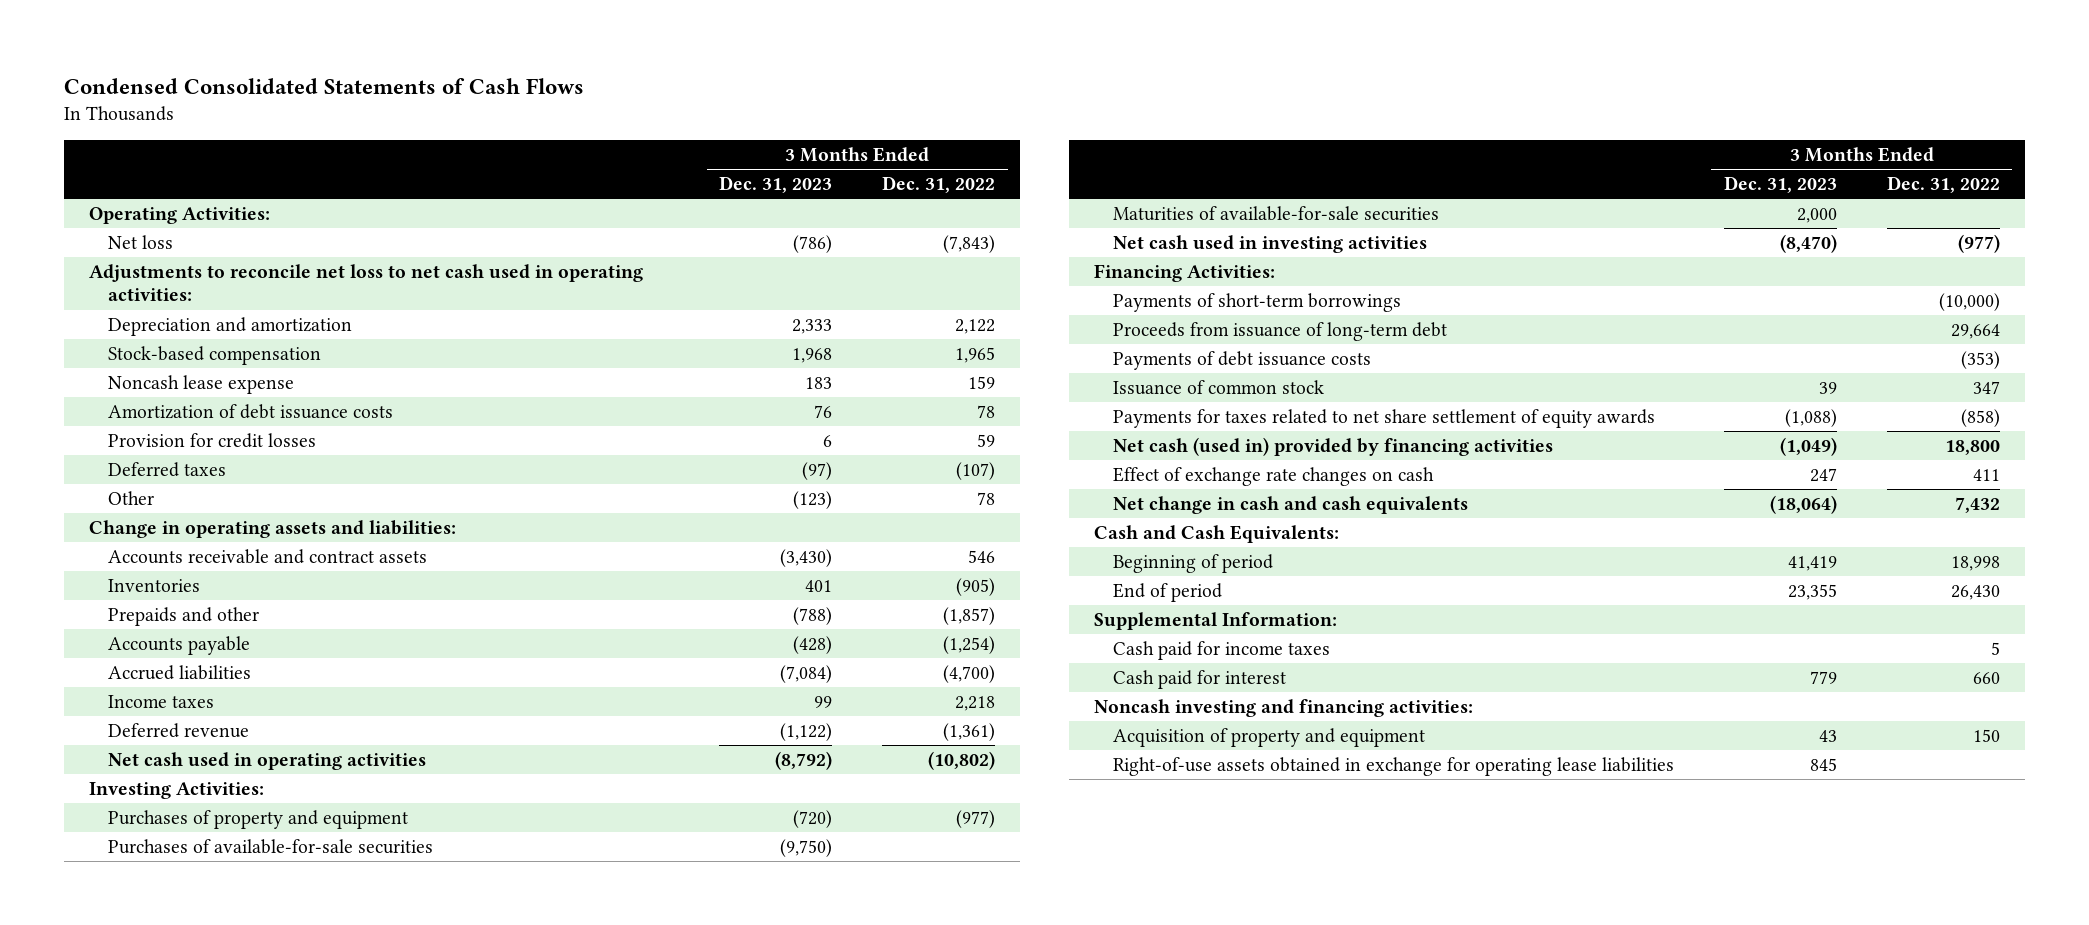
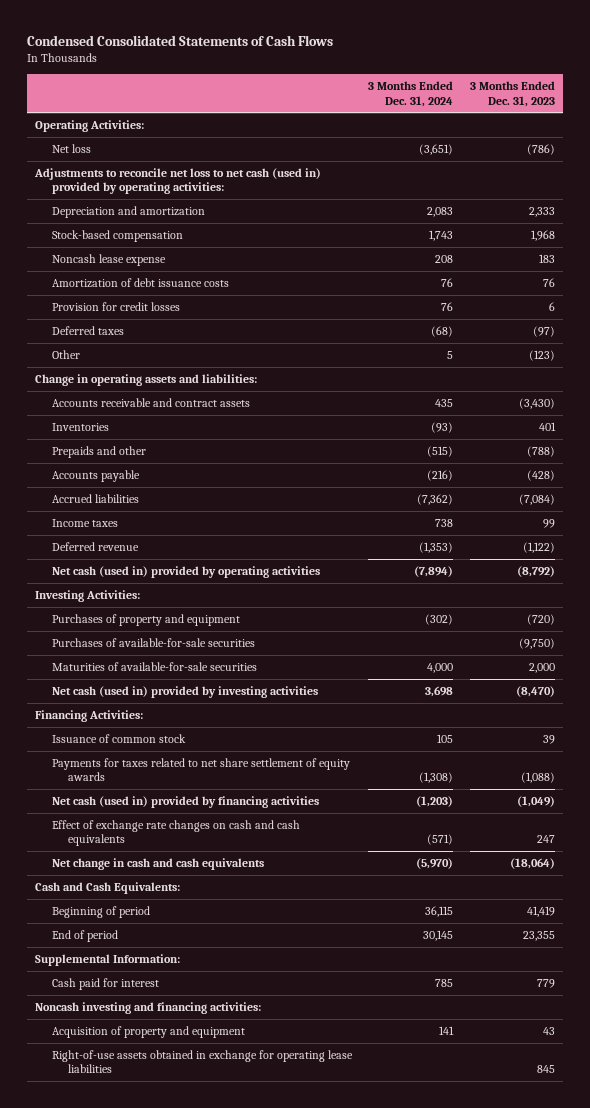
[882,176,996,194] Dec. 31, 2022 -> none
none -> [368,81,454,107] 3 Months Ended Dec. 31, 2024
[88,263,643,302] Adjustments to reconcile net loss to net cash used in operating activities: -> [34,167,322,195] Adjustments to reconcile net loss to net cash (used in) provided by operating activities:
[108,751,427,770] Net cash used in operating activities -> [51,565,320,578] Net cash (used in) provided by operating activities
[1112,234,1427,253] Net cash used in investing activities -> [51,685,318,698] Net cash (used in) provided by investing activities
[1112,292,1401,312] Payments of short-term borrowings -> none
[1112,321,1447,341] Proceeds from issuance of long-term debt -> none
[1112,350,1371,370] Payments of debt issuance costs -> none
[1112,466,1434,486] Effect of exchange rate changes on cash -> [51,819,300,847] Effect of exchange rate changes on cash and cash equivalents
[1112,640,1330,660] Cash paid for income taxes -> none

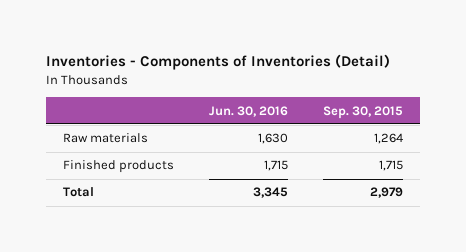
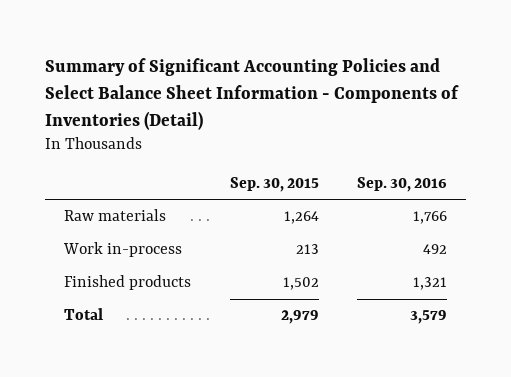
[45,54,390,71] Inventories - Components of Inventories (Detail) -> [44,57,459,130] Summary of Significant Accounting Policies and Select Balance Sheet Information - Components of Inventories (Detail)
[209,105,289,117] Jun. 30, 2016 -> none
none -> [356,176,447,192] Sep. 30, 2016
none -> [63,242,183,258] Work in-process
[379,160,404,172] 1,715 -> [282,277,319,291] 1,502

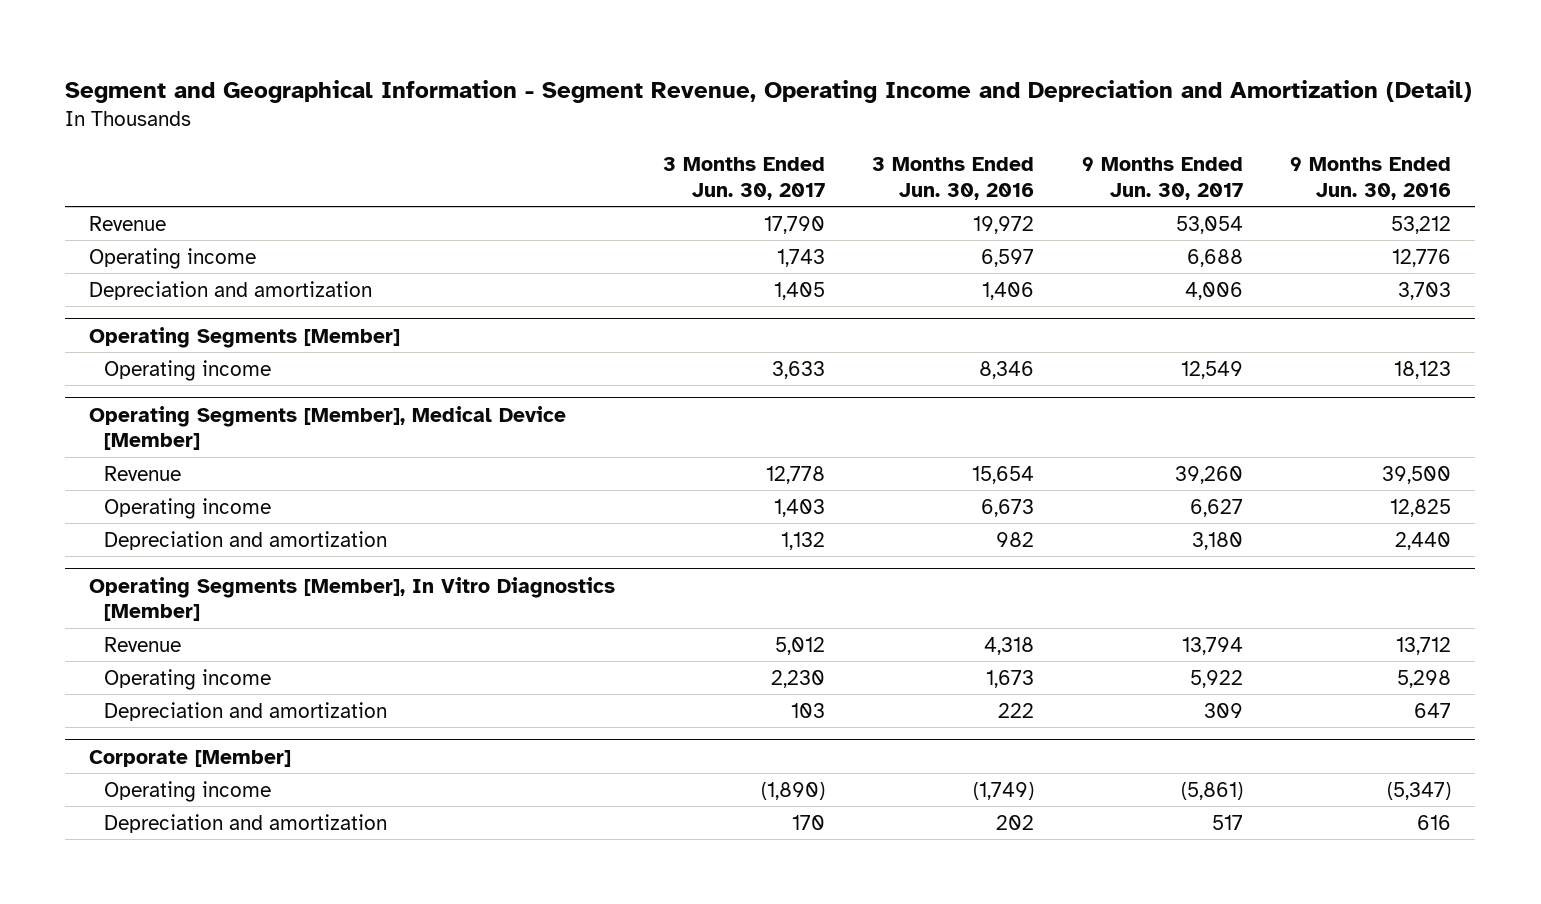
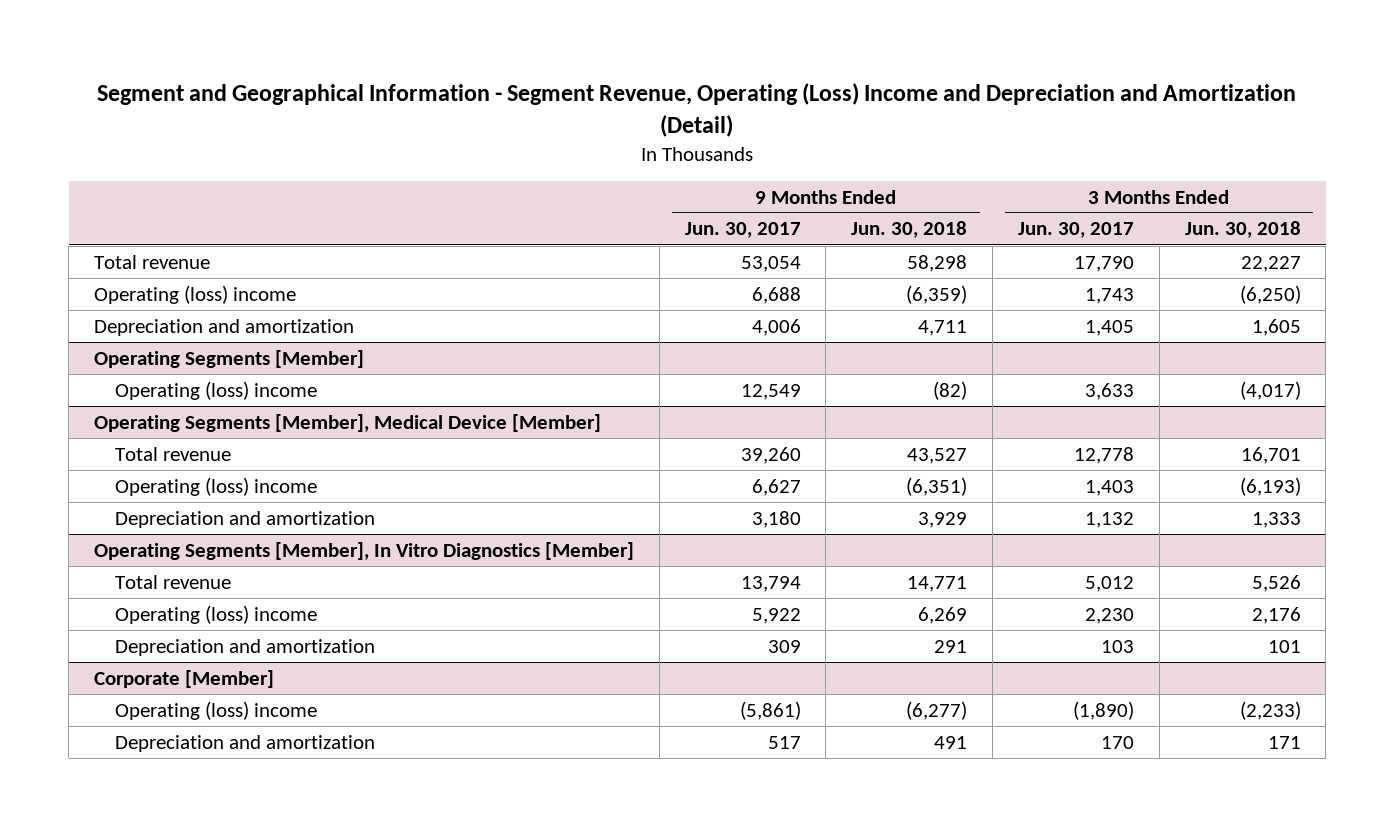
[65,80,1473,104] Segment and Geographical Information - Segment Revenue, Operating Income and Depreciation and Amortization (Detail) -> [97,82,1297,137] Segment and Geographical Information - Segment Revenue, Operating (Loss) Income and Depreciation and Amortization (Detail)
[872,157,1035,200] 3 Months Ended Jun. 30, 2016 -> none
[1290,157,1452,200] 9 Months Ended Jun. 30, 2016 -> none
none -> [851,221,968,239] Jun. 30, 2018
none -> [1184,221,1301,239] Jun. 30, 2018
[89,215,167,231] Revenue -> [93,254,210,269] Total revenue
[89,247,257,269] Operating income -> [93,284,296,304] Operating (loss) income
[104,359,272,381] Operating income -> [114,380,317,400] Operating (loss) income
[104,465,182,481] Revenue -> [114,446,231,461] Total revenue
[104,497,272,519] Operating income -> [114,476,317,496] Operating (loss) income
[104,636,182,652] Revenue -> [114,574,231,589] Total revenue
[104,668,272,690] Operating income -> [114,604,317,624] Operating (loss) income
[104,780,272,802] Operating income -> [114,700,317,720] Operating (loss) income

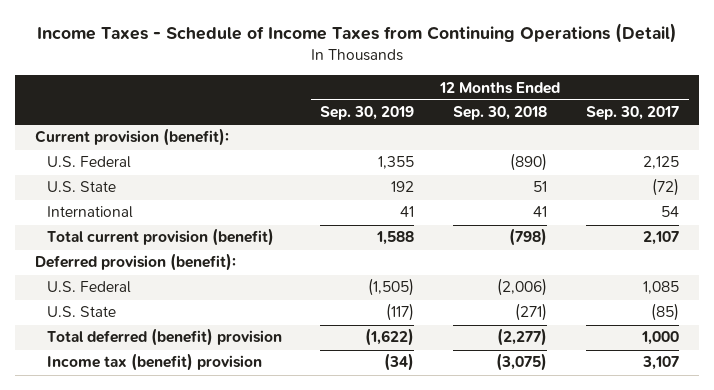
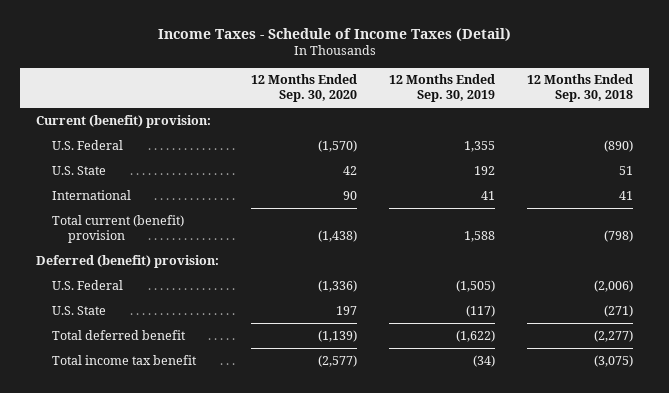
[37,23,678,44] Income Taxes - Schedule of Income Taxes from Continuing Operations (Detail) -> [157,27,511,41] Income Taxes - Schedule of Income Taxes (Detail)
[586,106,680,121] Sep. 30, 2017 -> none
none -> [250,74,357,103] 12 Months Ended Sep. 30, 2020
[34,128,229,147] Current provision (benefit): -> [35,114,211,128] Current (benefit) provision:
[46,228,274,247] Total current provision (benefit) -> [51,214,184,243] Total current (benefit) provision
[34,253,236,272] Deferred provision (benefit): -> [35,254,219,268] Deferred (benefit) provision:
[46,328,282,347] Total deferred (benefit) provision -> [51,329,186,340] Total deferred benefit
[46,353,262,372] Income tax (benefit) provision -> [51,354,197,365] Total income tax benefit

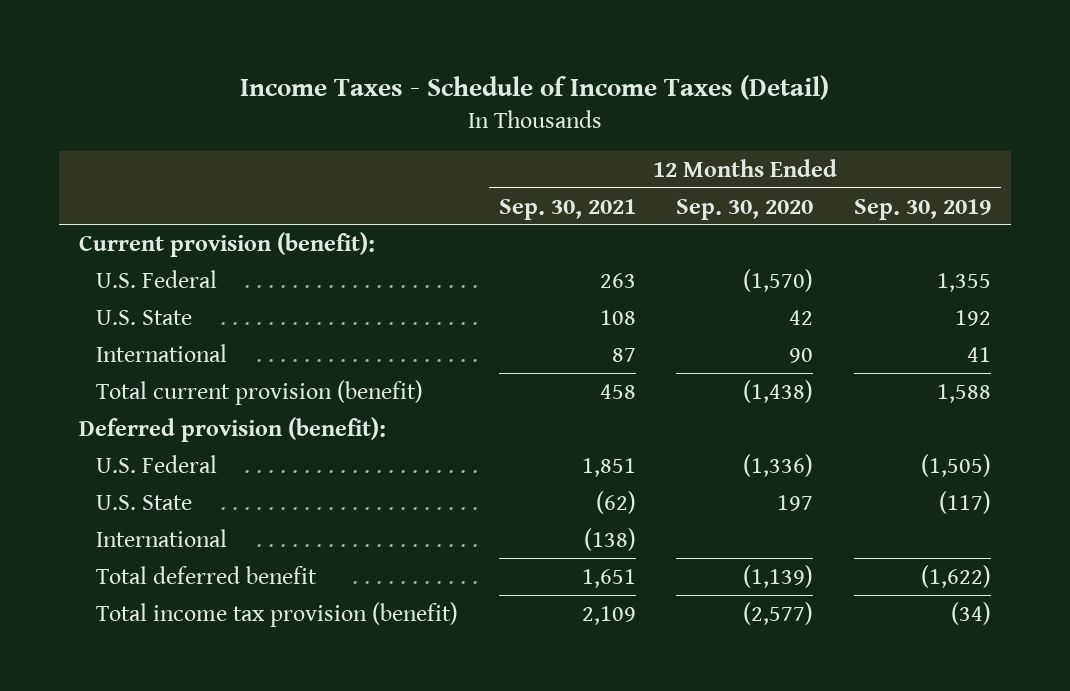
[527,74,634,103] 12 Months Ended Sep. 30, 2018 -> none
none -> [498,198,636,220] Sep. 30, 2021
[35,114,211,128] Current (benefit) provision: -> [79,231,376,257] Current provision (benefit):
[51,214,184,243] Total current (benefit) provision -> [96,379,424,405] Total current provision (benefit)
[35,254,219,268] Deferred (benefit) provision: -> [79,416,387,442] Deferred provision (benefit):
none -> [96,528,228,547] International
[51,354,197,365] Total income tax benefit -> [96,601,459,627] Total income tax provision (benefit)

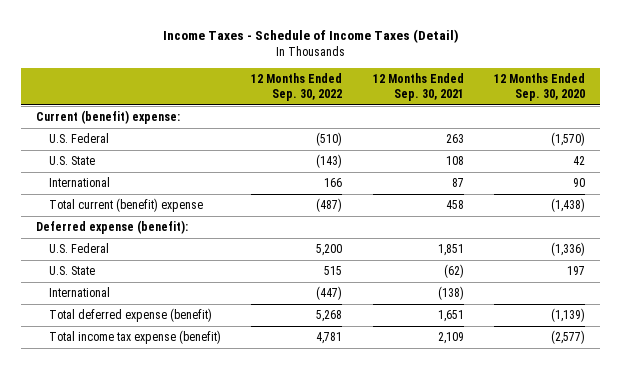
[853,198,991,220] Sep. 30, 2019 -> none
none -> [251,72,343,101] 12 Months Ended Sep. 30, 2022
[79,231,376,257] Current provision (benefit): -> [36,110,181,125] Current (benefit) expense:
[96,379,424,405] Total current provision (benefit) -> [49,198,204,213] Total current (benefit) expense
[79,416,387,442] Deferred provision (benefit): -> [36,220,189,235] Deferred expense (benefit):
[96,565,318,584] Total deferred benefit -> [49,308,213,323] Total deferred expense (benefit)
[96,601,459,627] Total income tax provision (benefit) -> [49,330,222,345] Total income tax expense (benefit)

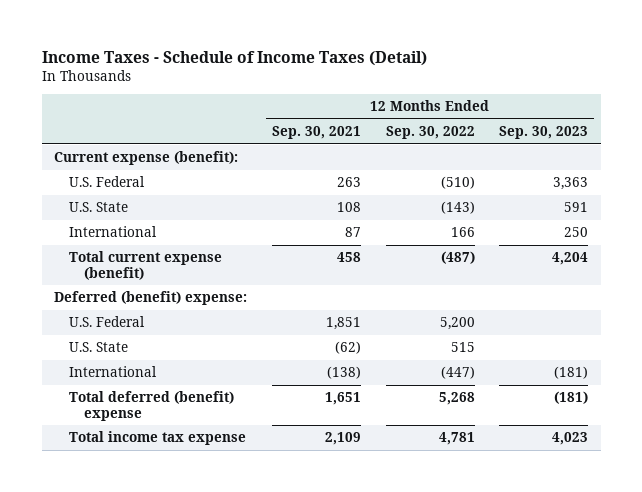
[493,72,585,101] 12 Months Ended Sep. 30, 2020 -> none
none -> [499,126,589,140] Sep. 30, 2023
[36,110,181,125] Current (benefit) expense: -> [53,151,238,166] Current expense (benefit):
[49,198,204,213] Total current (benefit) expense -> [69,251,223,280] Total current expense (benefit)
[36,220,189,235] Deferred expense (benefit): -> [53,291,247,306] Deferred (benefit) expense:
[49,308,213,323] Total deferred expense (benefit) -> [69,391,235,421] Total deferred (benefit) expense
[49,330,222,345] Total income tax expense (benefit) -> [69,431,247,446] Total income tax expense

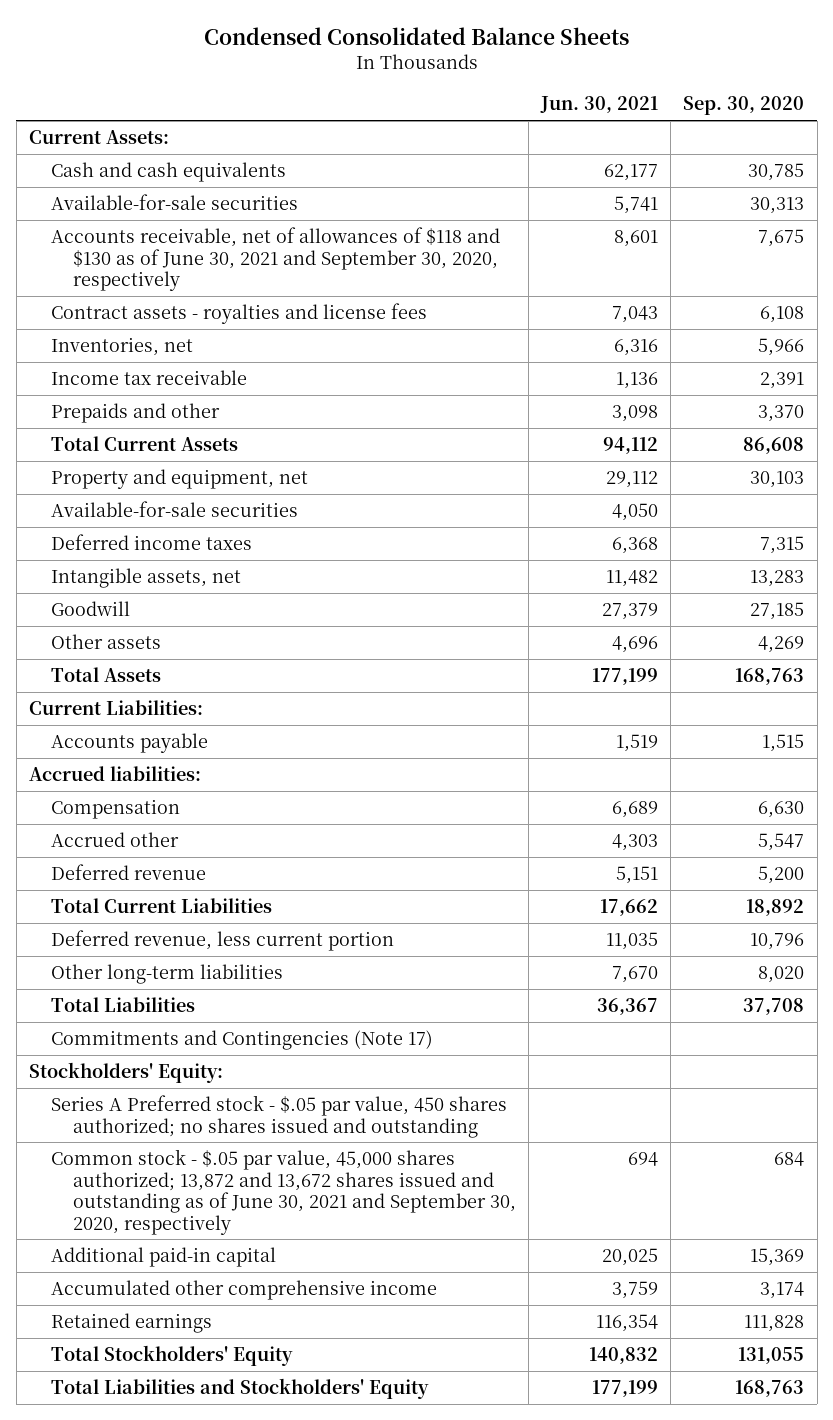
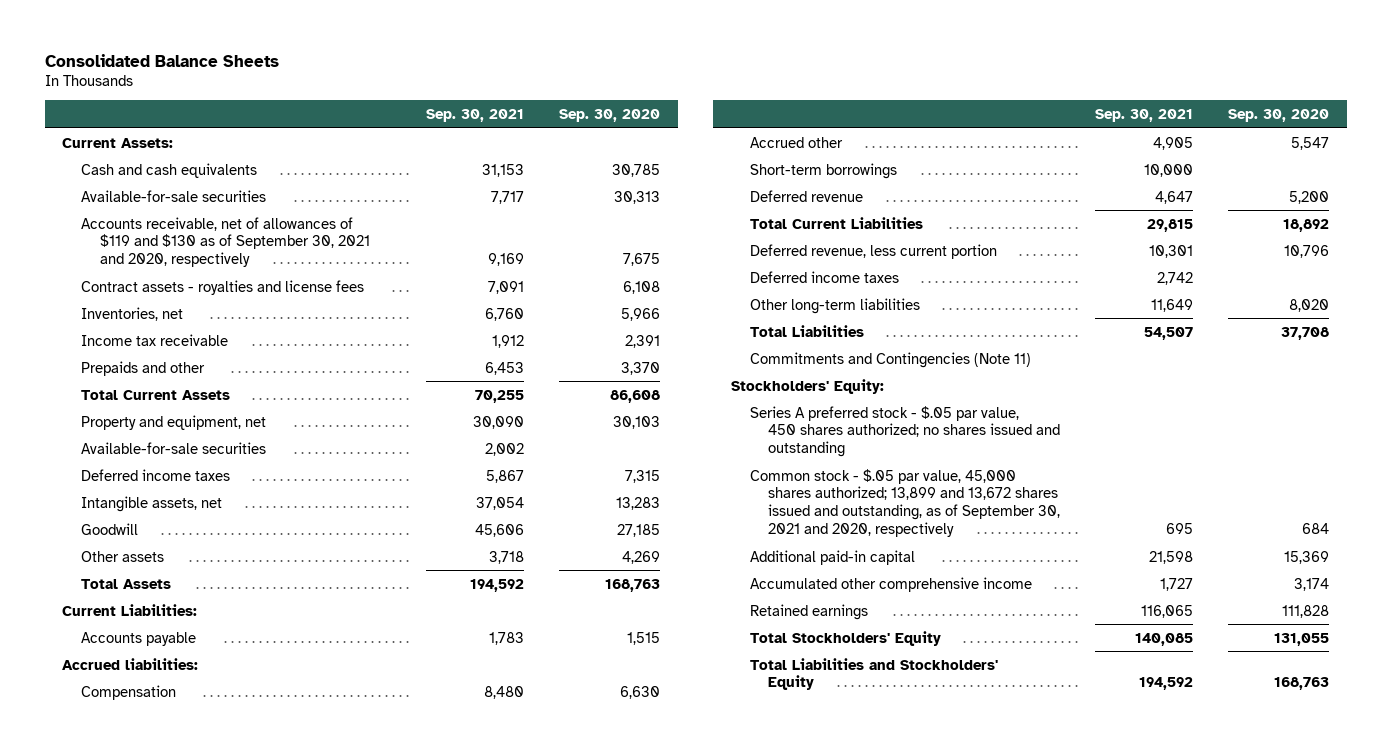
[203,26,629,45] Condensed Consolidated Balance Sheets -> [44,53,279,67] Consolidated Balance Sheets
[540,96,659,114] Jun. 30, 2021 -> none
none -> [426,108,525,122] Sep. 30, 2021
[50,226,500,292] Accounts receivable, net of allowances of $118 and $130 as of June 30, 2021 and September 30, 2020, respectively -> [80,216,370,268] Accounts receivable, net of allowances of $119 and $130 as of September 30, 2021 and 2020, respectively
none -> [749,162,897,179] Short-term borrowings
none -> [749,270,899,283] Deferred income taxes
[50,1029,433,1050] Commitments and Contingencies (Note 17) -> [749,351,1031,368] Commitments and Contingencies (Note 11)
[50,1094,507,1138] Series A Preferred stock - $.05 par value, 450 shares authorized; no shares issued and outstanding -> [749,405,1061,458] Series A preferred stock - $.05 par value, 450 shares authorized; no shares issued and outstanding
[50,1148,516,1235] Common stock - $.05 par value, 45,000 shares authorized; 13,872 and 13,672 shares issued and outstanding as of June 30, 2021 and September 30, 2020, respectively -> [749,468,1061,537] Common stock - $.05 par value, 45,000 shares authorized; 13,899 and 13,672 shares issued and outstanding, as of September 30, 2021 and 2020, respectively

